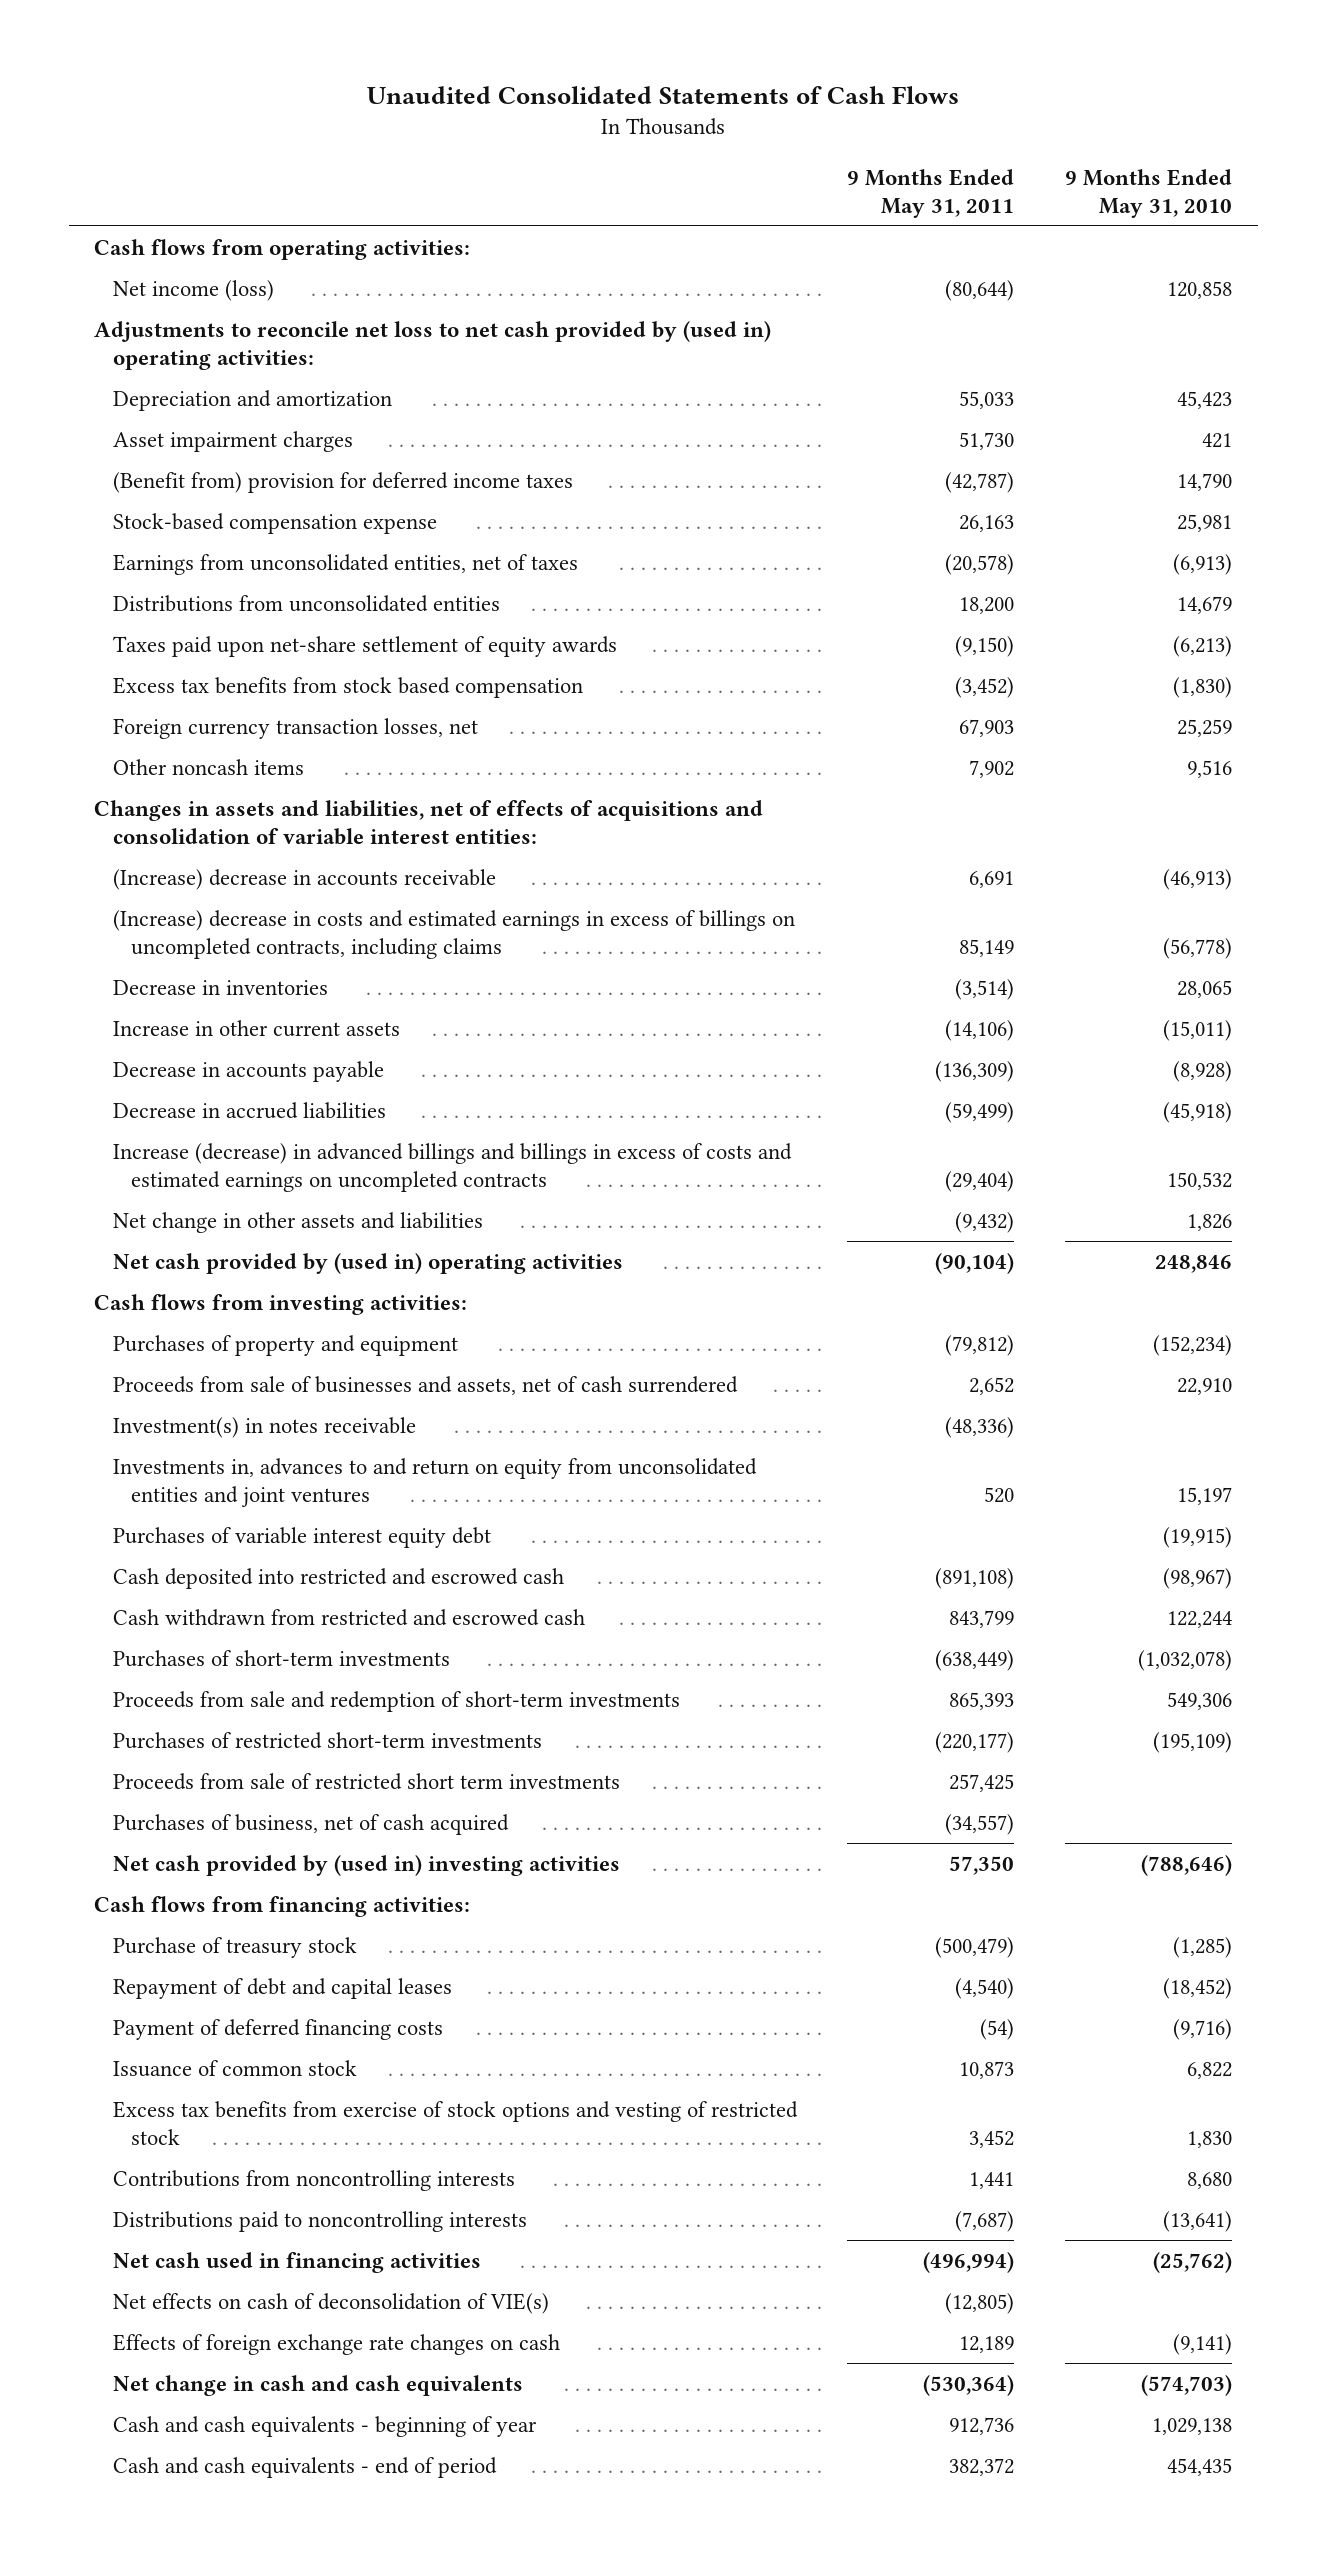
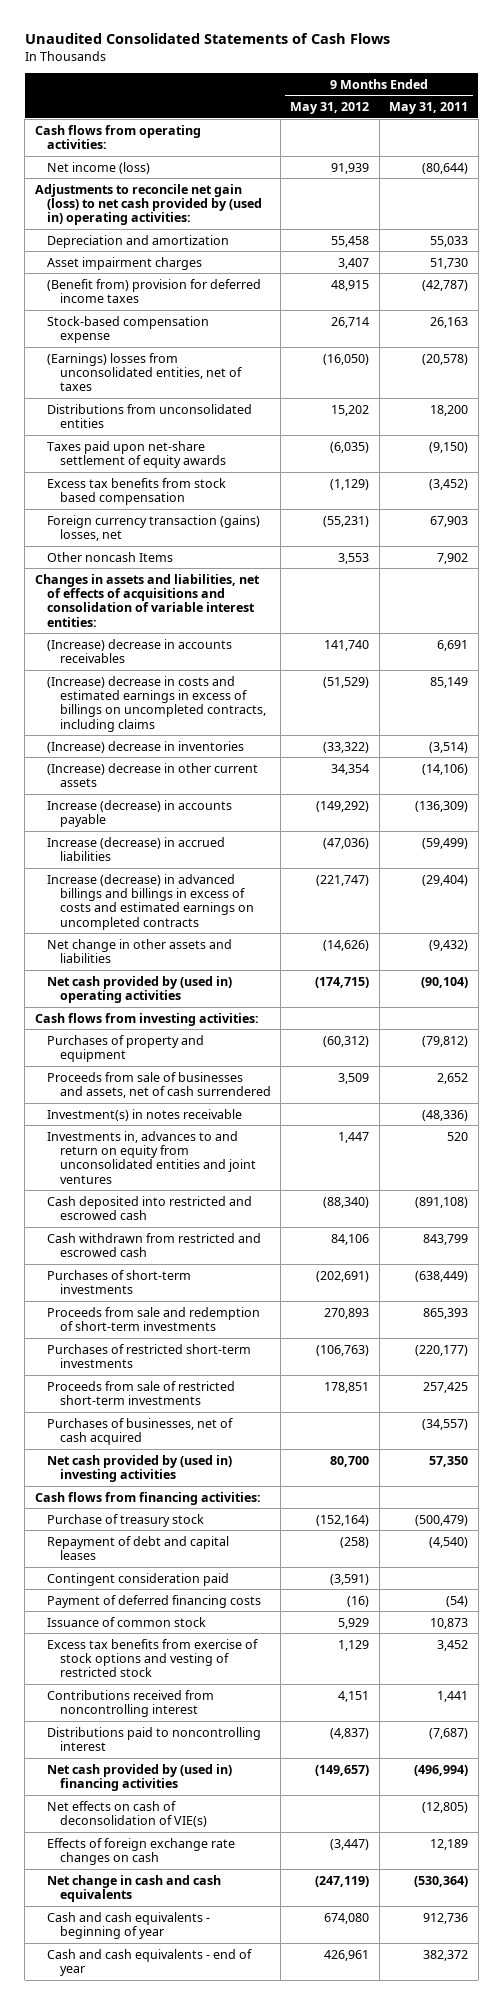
[1065,168,1233,218] 9 Months Ended May 31, 2010 -> none
none -> [290,102,370,115] May 31, 2012
[94,320,772,370] Adjustments to reconcile net loss to net cash provided by (used in) operating activities: -> [34,183,263,226] Adjustments to reconcile net gain (loss) to net cash provided by (used in) operating activities:
[112,553,578,575] Earnings from unconsolidated entities, net of taxes -> [47,352,242,392] (Earnings) losses from unconsolidated entities, net of taxes
[112,717,478,739] Foreign currency transaction losses, net -> [47,514,261,541] Foreign currency transaction (gains) losses, net
[112,758,304,775] Other noncash items -> [47,551,174,562] Other noncash Items
[112,868,496,890] (Increase) decrease in accounts receivable -> [47,638,233,663] (Increase) decrease in accounts receivables
[112,979,328,995] Decrease in inventories -> [47,740,245,753] (Increase) decrease in inventories
[112,1019,400,1037] Increase in other current assets -> [47,762,259,787] (Increase) decrease in other current assets
[112,1060,384,1082] Decrease in accounts payable -> [47,799,233,827] Increase (decrease) in accounts payable
[112,1101,386,1119] Decrease in accrued liabilities -> [47,836,226,861] Increase (decrease) in accrued liabilities
[112,1526,491,1548] Purchases of variable interest equity debt -> none
[112,1772,620,1790] Proceeds from sale of restricted short term investments -> [47,1380,236,1405] Proceeds from sale of restricted short-term investments
[112,1813,509,1835] Purchases of business, net of cash acquired -> [47,1417,234,1445] Purchases of businesses, net of cash acquired
none -> [47,1572,230,1586] Contingent consideration paid
[112,2169,515,2191] Contributions from noncontrolling interests -> [47,1689,215,1717] Contributions received from noncontrolling interest
[112,2210,527,2232] Distributions paid to noncontrolling interests -> [47,1726,262,1751] Distributions paid to noncontrolling interest
[112,2251,481,2273] Net cash used in financing activities -> [47,1763,233,1791] Net cash provided by (used in) financing activities
[112,2456,497,2478] Cash and cash equivalents - end of period -> [47,1948,253,1976] Cash and cash equivalents - end of year

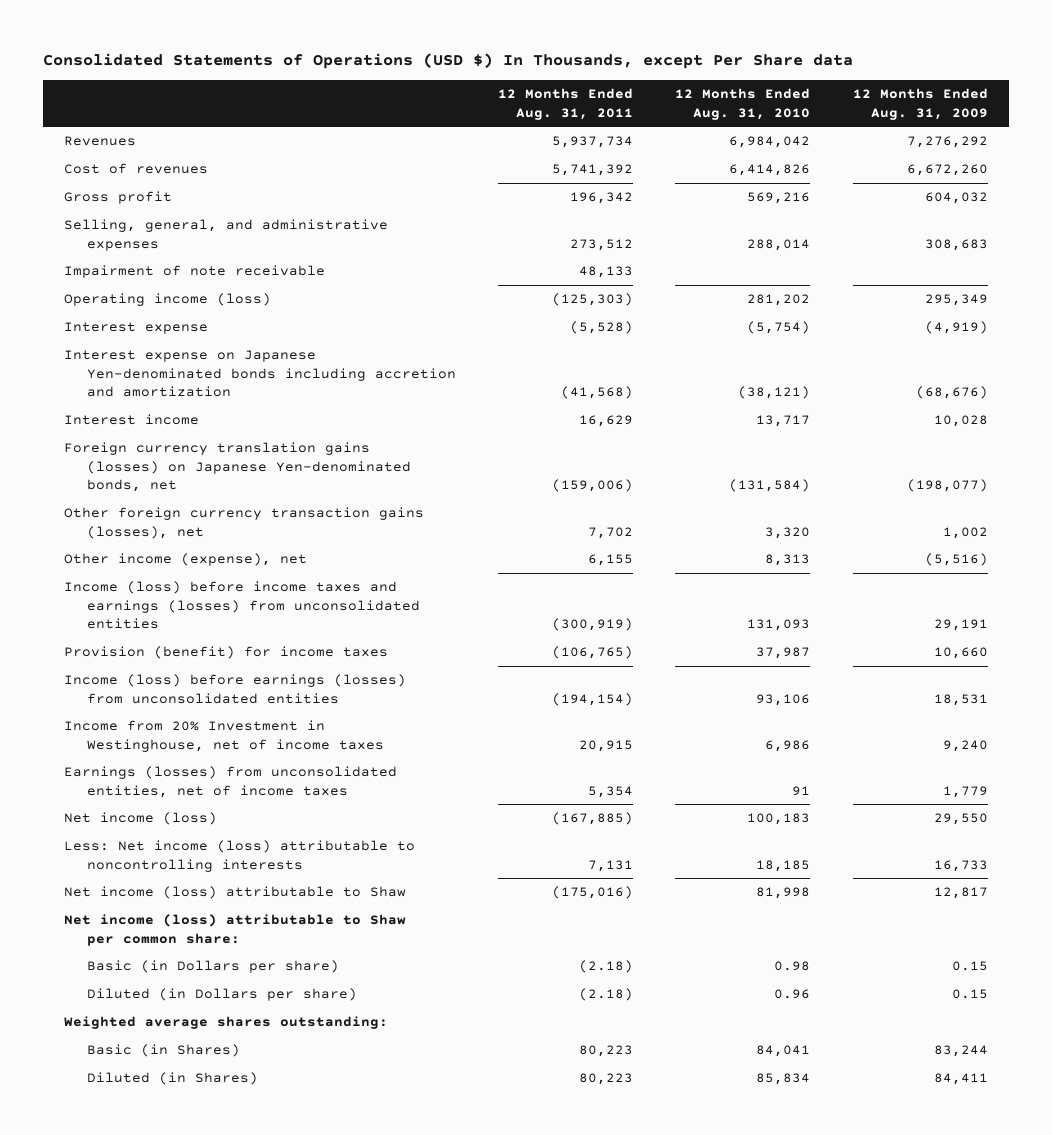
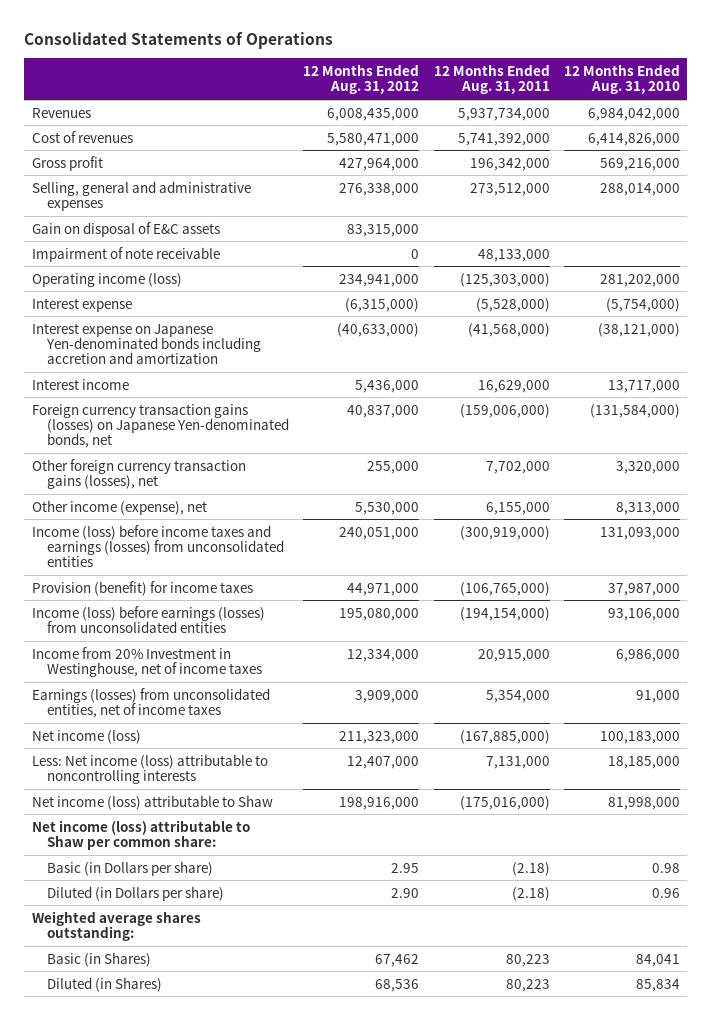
[42,53,853,70] Consolidated Statements of Operations (USD $) In Thousands, except Per Share data -> [24,32,334,50] Consolidated Statements of Operations
[852,88,988,120] 12 Months Ended Aug. 31, 2009 -> none
none -> [303,63,420,95] 12 Months Ended Aug. 31, 2012
[551,136,633,149] 5,937,734 -> [457,107,550,121] 5,937,734,000
[729,136,811,149] 6,984,042 -> [588,107,681,121] 6,984,042,000
[551,164,633,177] 5,741,392 -> [457,132,550,146] 5,741,392,000
[729,164,811,177] 6,414,826 -> [588,132,681,146] 6,414,826,000
[569,192,633,205] 196,342 -> [469,157,550,171] 196,342,000
[747,192,811,205] 569,216 -> [600,157,681,171] 569,216,000
[63,219,388,251] Selling, general, and administrative expenses -> [31,180,251,211] Selling, general and administrative expenses
[569,238,633,251] 273,512 -> [469,182,550,196] 273,512,000
[747,238,811,251] 288,014 -> [600,182,681,196] 288,014,000
none -> [31,221,220,237] Gain on disposal of E&C assets
[578,266,633,279] 48,133 -> [477,248,550,262] 48,133,000
[551,293,633,307] (125,303) -> [459,272,550,287] (125,303,000)
[747,294,811,307] 281,202 -> [600,273,681,287] 281,202,000
[569,321,633,335] (5,528) -> [475,297,550,312] (5,528,000)
[747,321,811,335] (5,754) -> [606,297,681,312] (5,754,000)
[560,385,633,399] (41,568) -> [467,322,550,337] (41,568,000)
[738,385,811,399] (38,121) -> [598,322,681,337] (38,121,000)
[578,415,633,428] 16,629 -> [477,379,550,393] 16,629,000
[756,415,811,428] 13,717 -> [608,379,681,393] 13,717,000
[63,442,411,492] Foreign currency translation gains (losses) on Japanese Yen-denominated bonds, net -> [31,403,290,449] Foreign currency transaction gains (losses) on Japanese Yen-denominated bonds, net
[551,478,633,492] (159,006) -> [459,403,550,418] (159,006,000)
[729,478,811,492] (131,584) -> [590,403,681,418] (131,584,000)
[587,526,633,539] 7,702 -> [485,460,550,474] 7,702,000
[765,526,811,539] 3,320 -> [616,460,681,474] 3,320,000
[587,554,633,567] 6,155 -> [485,501,550,515] 6,155,000
[765,554,811,567] 8,313 -> [616,501,681,515] 8,313,000
[551,617,633,631] (300,919) -> [459,525,550,540] (300,919,000)
[747,618,811,631] 131,093 -> [600,526,681,540] 131,093,000
[551,646,633,660] (106,765) -> [459,581,550,596] (106,765,000)
[756,647,811,660] 37,987 -> [608,582,681,596] 37,987,000
[551,692,633,706] (194,154) -> [459,606,550,621] (194,154,000)
[756,693,811,706] 93,106 -> [608,607,681,621] 93,106,000
[578,739,633,752] 20,915 -> [477,648,550,662] 20,915,000
[765,739,811,752] 6,986 -> [616,648,681,662] 6,986,000
[587,785,633,798] 5,354 -> [485,689,550,703] 5,354,000
[792,785,811,796] 91 -> [636,689,681,703] 91,000
[551,812,633,826] (167,885) -> [459,729,550,744] (167,885,000)
[747,813,811,826] 100,183 -> [600,730,681,744] 100,183,000
[587,859,633,872] 7,131 -> [485,755,550,769] 7,131,000
[756,859,811,872] 18,185 -> [608,755,681,769] 18,185,000
[551,886,633,900] (175,016) -> [459,795,550,810] (175,016,000)
[756,887,811,900] 81,998 -> [608,796,681,810] 81,998,000

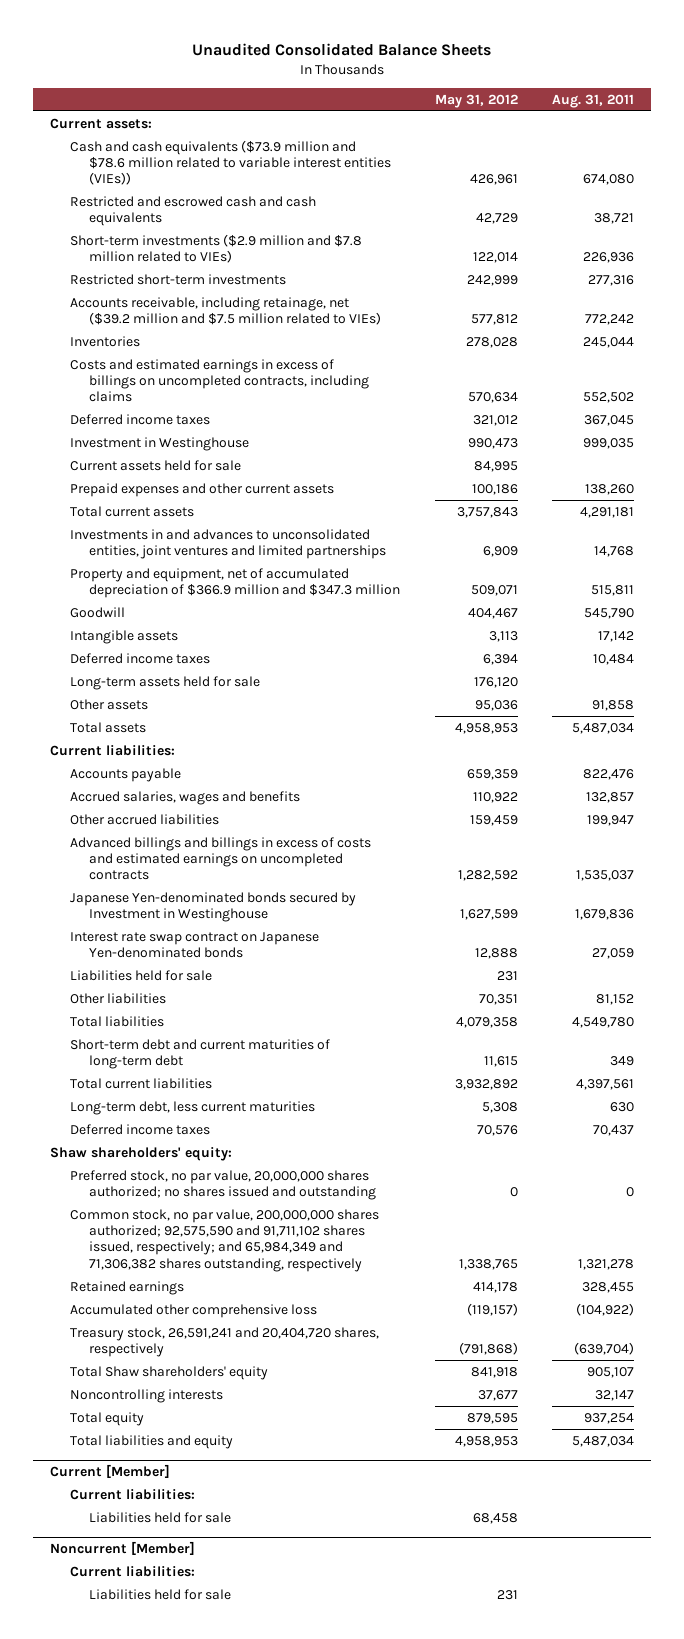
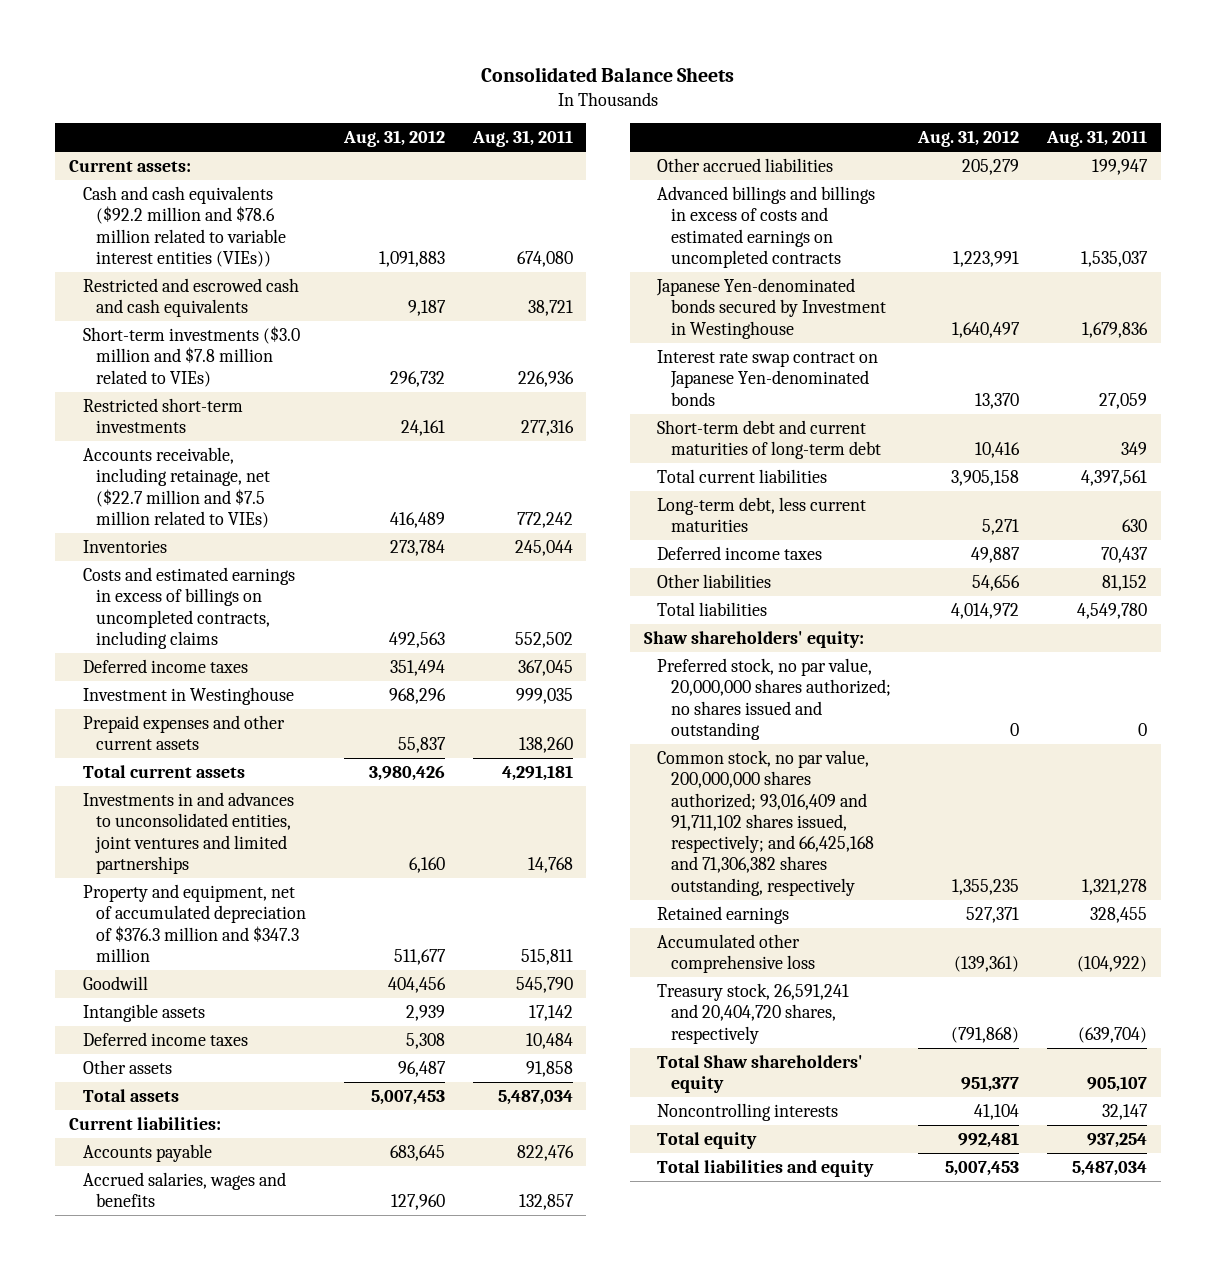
[191,42,491,56] Unaudited Consolidated Balance Sheets -> [481,67,735,83] Consolidated Balance Sheets
[434,93,518,108] May 31, 2012 -> none
none -> [342,130,445,148] Aug. 31, 2012
[69,139,392,186] Cash and cash equivalents ($73.9 million and $78.6 million related to variable interest entities (VIEs)) -> [82,185,287,267] Cash and cash equivalents ($92.2 million and $78.6 million related to variable interest entities (VIEs))
[69,233,362,264] Short-term investments ($2.9 million and $7.8 million related to VIEs) -> [82,325,300,387] Short-term investments ($3.0 million and $7.8 million related to VIEs)
[69,296,382,326] Accounts receivable, including retainage, net ($39.2 million and $7.5 million related to VIEs) -> [82,446,271,528] Accounts receivable, including retainage, net ($22.7 million and $7.5 million related to VIEs)
[69,459,241,471] Current assets held for sale -> none
[69,567,401,599] Property and equipment, net of accumulated depreciation of $366.9 million and $347.3 million -> [82,883,307,962] Property and equipment, net of accumulated depreciation of $376.3 million and $347.3 million
[69,675,260,690] Long-term assets held for sale -> none
[69,969,212,981] Liabilities held for sale -> none
[69,992,166,1004] Other liabilities -> [657,573,772,588] Other liabilities
[69,1015,164,1027] Total liabilities -> [657,601,768,616] Total liabilities
[69,1208,379,1272] Common stock, no par value, 200,000,000 shares authorized; 92,575,590 and 91,711,102 shares issued, respectively; and 65,984,349 and 71,306,382 shares outstanding, respectively -> [657,749,874,896] Common stock, no par value, 200,000,000 shares authorized; 93,016,409 and 91,711,102 shares issued, respectively; and 66,425,168 and 71,306,382 shares outstanding, respectively
[50,1463,171,1478] Current [Member] -> none
[69,1488,195,1500] Current liabilities: -> none
[89,1511,232,1523] Liabilities held for sale -> none
[50,1540,196,1555] Noncurrent [Member] -> none
[69,1565,195,1577] Current liabilities: -> none
[89,1588,232,1600] Liabilities held for sale -> none

